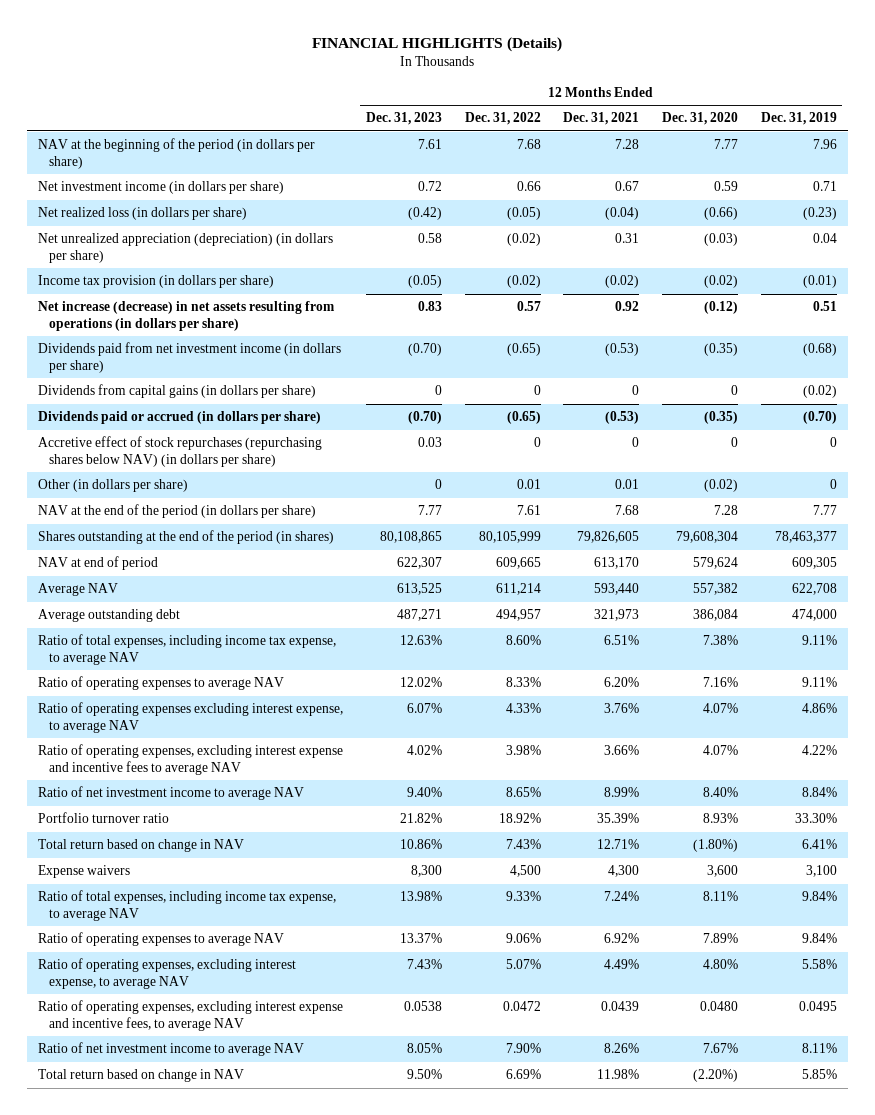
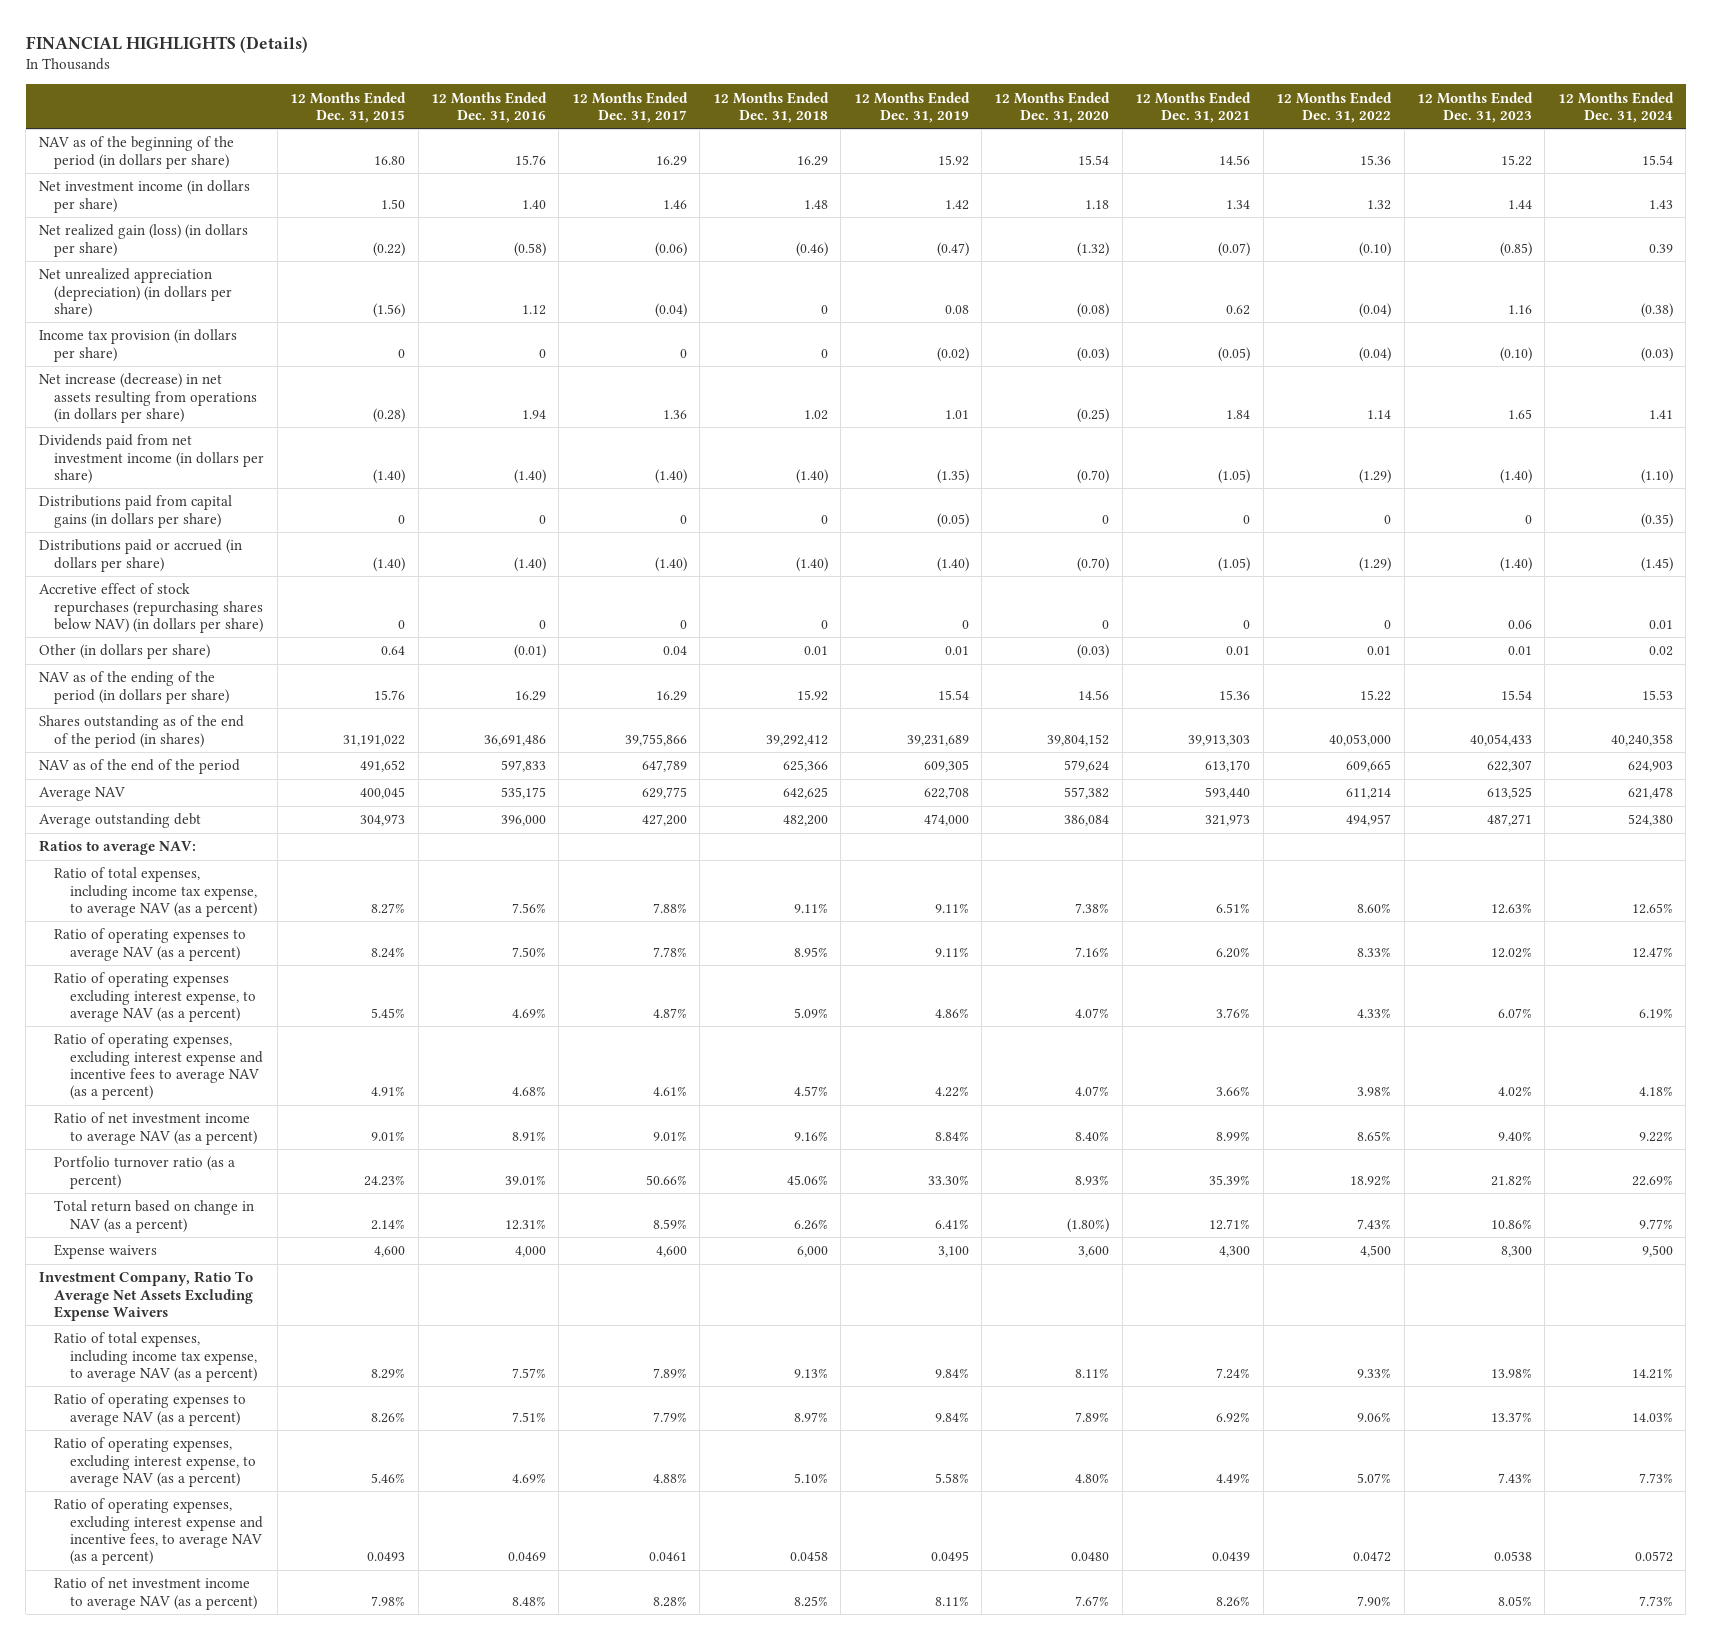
none -> [290,91,407,123] 12 Months Ended Dec. 31, 2015
none -> [431,91,548,123] 12 Months Ended Dec. 31, 2016
none -> [571,91,688,123] 12 Months Ended Dec. 31, 2017
none -> [712,91,829,123] 12 Months Ended Dec. 31, 2018
none -> [1557,91,1674,123] 12 Months Ended Dec. 31, 2024
[38,138,316,169] NAV at the beginning of the period (in dollars per share) -> [38,136,234,169] NAV as of the beginning of the period (in dollars per share)
[417,139,442,150] 7.61 -> [1500,154,1532,166] 15.22
[516,139,541,150] 7.68 -> [1360,154,1392,165] 15.36
[615,139,640,150] 7.28 -> [1219,154,1251,165] 14.56
[713,139,738,150] 7.77 -> [1078,154,1110,165] 15.54
[812,139,837,150] 7.96 -> [937,154,969,166] 15.92
[417,181,442,192] 0.72 -> [1507,199,1532,209] 1.44
[516,181,541,192] 0.66 -> [1367,199,1392,210] 1.32
[615,181,640,192] 0.67 -> [1226,199,1251,209] 1.34
[713,181,738,192] 0.59 -> [1085,199,1110,209] 1.18
[812,181,837,192] 0.71 -> [944,199,969,210] 1.42
[38,207,248,221] Net realized loss (in dollars per share) -> [38,224,248,257] Net realized gain (loss) (in dollars per share)
[407,207,442,221] (0.42) -> [1499,241,1532,257] (0.85)
[506,207,541,221] (0.05) -> [1359,241,1392,257] (0.10)
[605,207,640,221] (0.04) -> [1218,241,1251,257] (0.07)
[703,207,738,221] (0.66) -> [1077,241,1110,257] (1.32)
[802,207,837,221] (0.23) -> [936,241,969,257] (0.47)
[417,233,442,244] 0.58 -> [1507,304,1532,314] 1.16
[506,233,541,247] (0.02) -> [1359,302,1392,318] (0.04)
[615,233,640,244] 0.31 -> [1226,304,1251,315] 0.62
[703,233,738,247] (0.03) -> [1077,302,1110,318] (0.08)
[812,233,837,244] 0.04 -> [944,304,969,314] 0.08
[407,275,442,289] (0.05) -> [1499,346,1532,362] (0.10)
[506,275,541,289] (0.02) -> [1359,346,1392,362] (0.04)
[605,275,640,289] (0.02) -> [1218,346,1251,362] (0.05)
[703,275,738,289] (0.02) -> [1077,346,1110,362] (0.03)
[802,275,837,289] (0.01) -> [936,346,969,362] (0.02)
[417,301,442,312] 0.83 -> [1507,408,1532,419] 1.65
[516,301,541,312] 0.57 -> [1367,409,1392,419] 1.14
[615,301,640,312] 0.92 -> [1226,409,1251,419] 1.84
[703,301,738,315] (0.12) -> [1077,407,1110,423] (0.25)
[812,301,837,312] 0.51 -> [944,409,969,419] 1.01
[407,343,442,357] (0.70) -> [1499,468,1532,484] (1.40)
[506,343,541,357] (0.65) -> [1359,468,1392,484] (1.29)
[605,343,640,357] (0.53) -> [1218,468,1251,484] (1.05)
[703,343,738,357] (0.35) -> [1077,468,1110,484] (0.70)
[802,343,837,357] (0.68) -> [936,468,969,484] (1.35)
[38,384,317,399] Dividends from capital gains (in dollars per share) -> [38,495,232,528] Distributions paid from capital gains (in dollars per share)
[802,385,837,399] (0.02) -> [936,512,969,528] (0.05)
[38,411,322,425] Dividends paid or accrued (in dollars per share) -> [38,539,242,572] Distributions paid or accrued (in dollars per share)
[407,411,442,425] (0.70) -> [1499,556,1532,572] (1.40)
[506,411,541,425] (0.65) -> [1359,556,1392,572] (1.29)
[605,411,640,425] (0.53) -> [1218,556,1251,572] (1.05)
[703,411,738,425] (0.35) -> [1077,556,1110,572] (0.70)
[802,411,837,425] (0.70) -> [936,556,969,572] (1.40)
[417,437,442,448] 0.03 -> [1507,619,1532,629] 0.06
[434,479,442,490] 0 -> [1507,646,1532,656] 0.01
[703,479,738,493] (0.02) -> [1077,644,1110,660] (0.03)
[829,479,837,490] 0 -> [944,646,969,656] 0.01
[38,504,317,519] NAV at the end of the period (in dollars per share) -> [38,671,230,704] NAV as of the ending of the period (in dollars per share)
[417,505,442,516] 7.77 -> [1500,689,1532,700] 15.54
[516,505,541,516] 7.61 -> [1360,689,1392,701] 15.22
[615,505,640,516] 7.68 -> [1219,689,1251,700] 15.36
[713,505,738,516] 7.28 -> [1078,689,1110,700] 14.56
[812,505,837,516] 7.77 -> [937,689,969,700] 15.54
[38,530,335,545] Shares outstanding at the end of the period (in shares) -> [38,715,244,748] Shares outstanding as of the end of the period (in shares)
[379,531,442,544] 80,108,865 -> [1469,733,1532,746] 40,054,433
[478,531,541,544] 80,105,999 -> [1329,733,1392,746] 40,053,000
[577,531,640,544] 79,826,605 -> [1188,734,1251,746] 39,913,303
[675,531,738,544] 79,608,304 -> [1047,733,1110,746] 39,804,152
[774,531,837,544] 78,463,377 -> [906,734,969,746] 39,231,689
[38,556,159,571] NAV at end of period -> [38,759,240,775] NAV as of the end of the period
none -> [38,840,196,856] Ratios to average NAV:
[38,634,337,665] Ratio of total expenses, including income tax expense, to average NAV -> [54,867,257,917] Ratio of total expenses, including income tax expense, to average NAV (as a percent)
[38,676,285,691] Ratio of operating expenses to average NAV -> [54,928,247,961] Ratio of operating expenses to average NAV (as a percent)
[38,702,344,733] Ratio of operating expenses excluding interest expense, to average NAV -> [54,972,256,1022] Ratio of operating expenses excluding interest expense, to average NAV (as a percent)
[38,744,344,775] Ratio of operating expenses, excluding interest expense and incentive fees to average NAV -> [54,1033,263,1101] Ratio of operating expenses, excluding interest expense and incentive fees to average NAV (as a percent)
[38,786,305,801] Ratio of net investment income to average NAV -> [54,1112,257,1145] Ratio of net investment income to average NAV (as a percent)
[38,812,170,824] Portfolio turnover ratio -> [54,1156,236,1189] Portfolio turnover ratio (as a percent)
[38,839,245,853] Total return based on change in NAV -> [54,1200,255,1233] Total return based on change in NAV (as a percent)
[38,1069,245,1083] Total return based on change in NAV -> none
none -> [38,1271,254,1321] Investment Company, Ratio To Average Net Assets Excluding Expense Waivers
[38,890,337,921] Ratio of total expenses, including income tax expense, to average NAV -> [54,1332,257,1382] Ratio of total expenses, including income tax expense, to average NAV (as a percent)
[38,932,285,947] Ratio of operating expenses to average NAV -> [54,1393,247,1426] Ratio of operating expenses to average NAV (as a percent)
[38,958,297,989] Ratio of operating expenses, excluding interest expense, to average NAV -> [54,1437,256,1487] Ratio of operating expenses, excluding interest expense, to average NAV (as a percent)
[38,1000,344,1031] Ratio of operating expenses, excluding interest expense and incentive fees, to average NAV -> [54,1498,263,1566] Ratio of operating expenses, excluding interest expense and incentive fees, to average NAV (as a percent)
[38,1042,305,1057] Ratio of net investment income to average NAV -> [54,1577,257,1610] Ratio of net investment income to average NAV (as a percent)

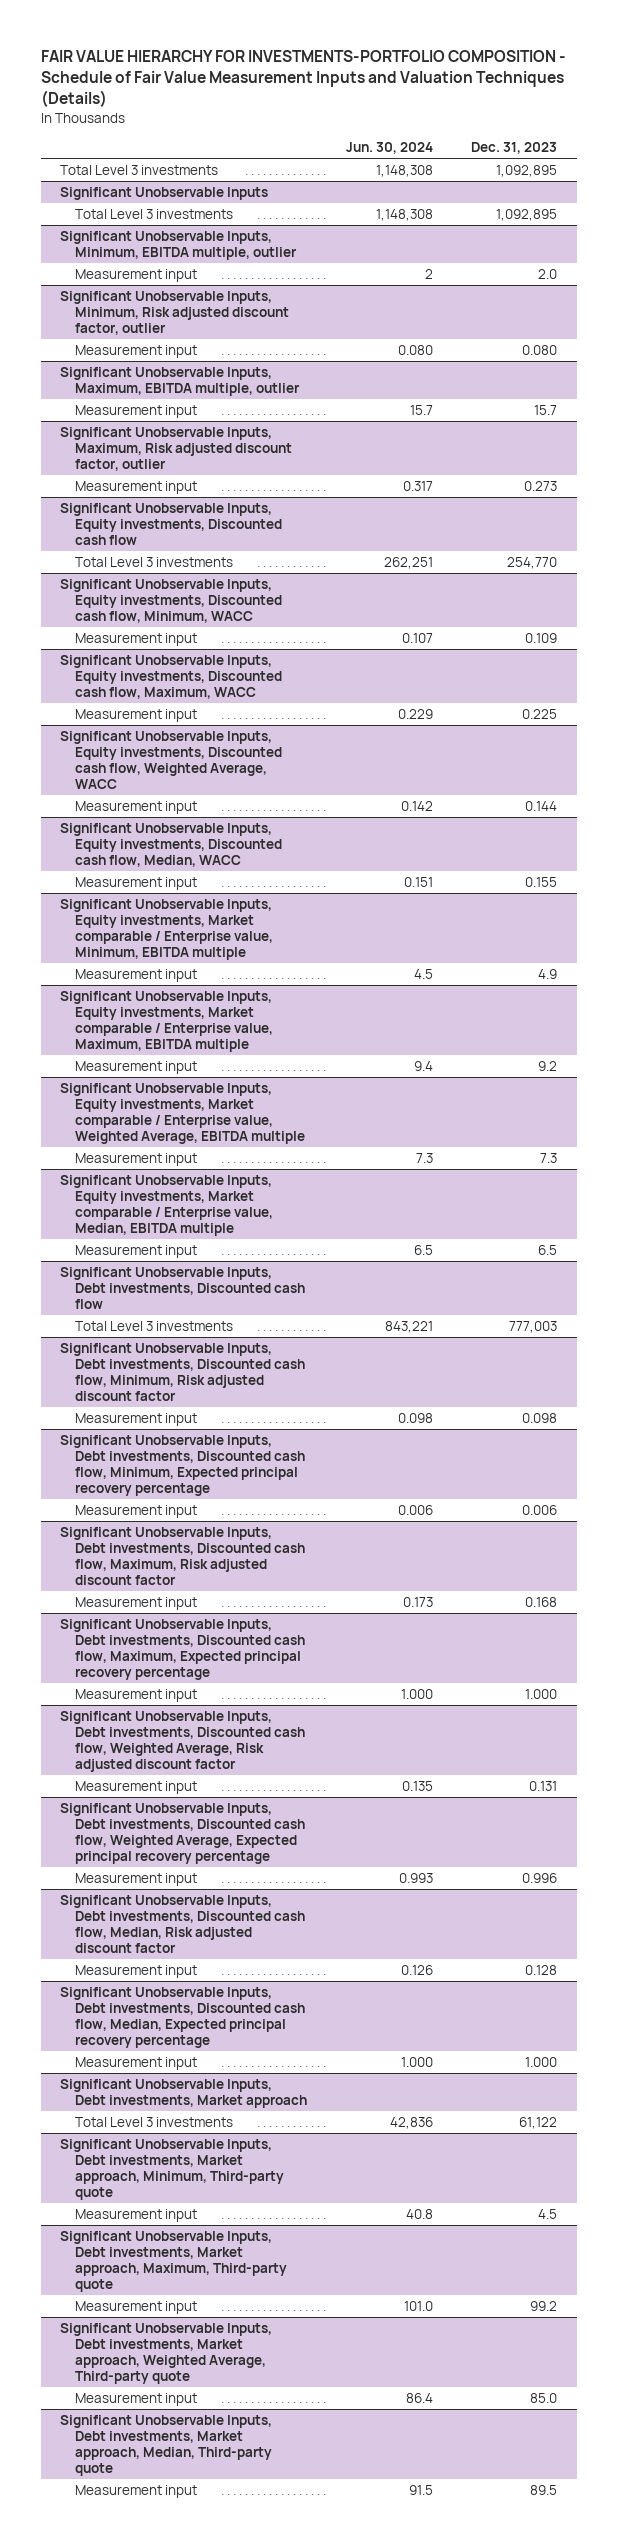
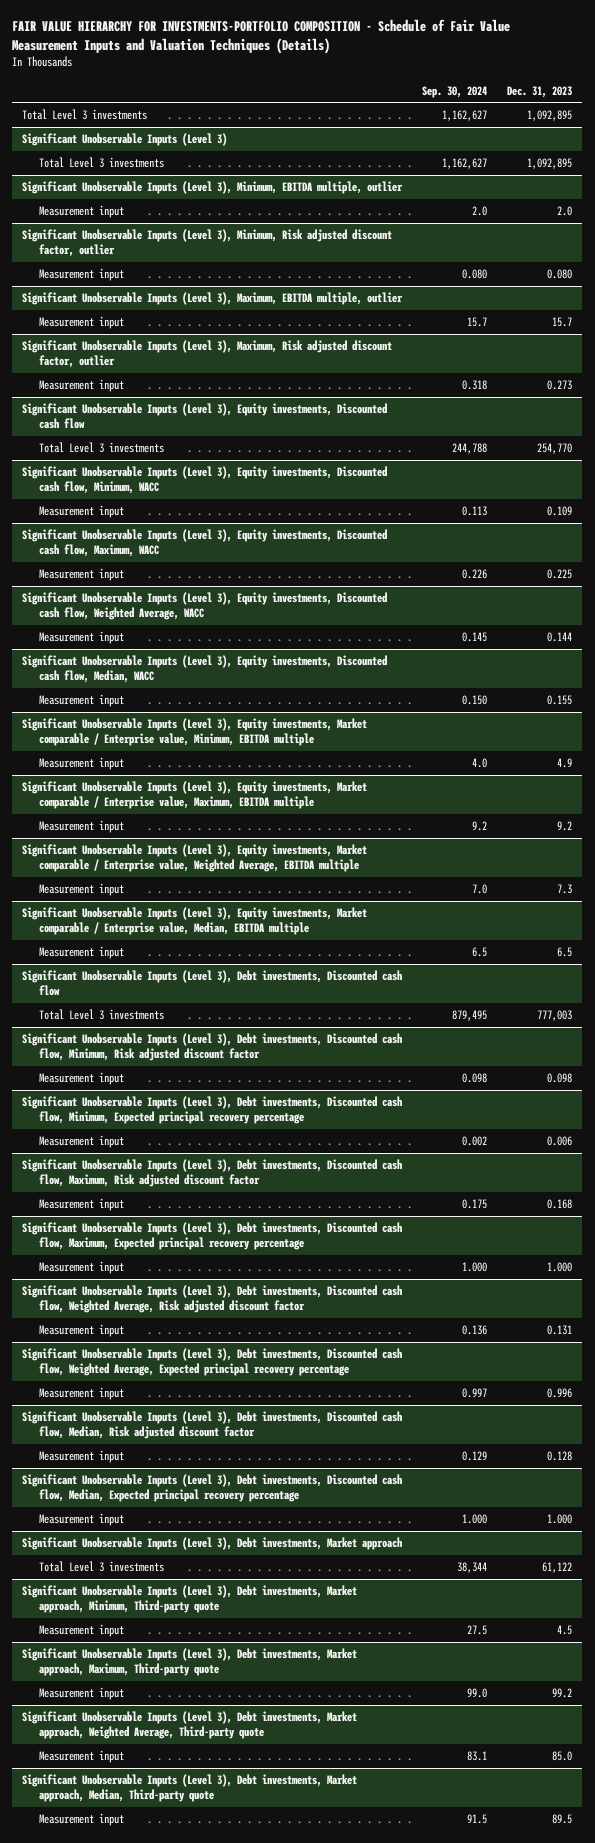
[345,142,433,155] Jun. 30, 2024 -> none
none -> [422,85,488,98] Sep. 30, 2024
[60,186,269,200] Significant Unobservable Inputs -> [22,133,228,147] Significant Unobservable Inputs (Level 3)
[60,230,298,261] Significant Unobservable Inputs, Minimum, EBITDA multiple, outlier -> [22,181,404,195] Significant Unobservable Inputs (Level 3), Minimum, EBITDA multiple, outlier
[60,290,290,336] Significant Unobservable Inputs, Minimum, Risk adjusted discount factor, outlier -> [22,229,393,258] Significant Unobservable Inputs (Level 3), Minimum, Risk adjusted discount factor, outlier
[60,366,301,397] Significant Unobservable Inputs, Maximum, EBITDA multiple, outlier -> [22,292,404,306] Significant Unobservable Inputs (Level 3), Maximum, EBITDA multiple, outlier
[60,426,293,472] Significant Unobservable Inputs, Maximum, Risk adjusted discount factor, outlier -> [22,340,393,369] Significant Unobservable Inputs (Level 3), Maximum, Risk adjusted discount factor, outlier
[60,502,283,546] Significant Unobservable Inputs, Equity investments, Discounted cash flow -> [22,403,388,430] Significant Unobservable Inputs (Level 3), Equity investments, Discounted cash flow
[60,578,283,624] Significant Unobservable Inputs, Equity investments, Discounted cash flow, Minimum, WACC -> [22,466,388,495] Significant Unobservable Inputs (Level 3), Equity investments, Discounted cash flow, Minimum, WACC
[60,654,283,700] Significant Unobservable Inputs, Equity investments, Discounted cash flow, Maximum, WACC -> [22,529,388,558] Significant Unobservable Inputs (Level 3), Equity investments, Discounted cash flow, Maximum, WACC
[60,730,283,790] Significant Unobservable Inputs, Equity investments, Discounted cash flow, Weighted Average, WACC -> [22,592,388,621] Significant Unobservable Inputs (Level 3), Equity investments, Discounted cash flow, Weighted Average, WACC
[60,822,283,868] Significant Unobservable Inputs, Equity investments, Discounted cash flow, Median, WACC -> [22,655,388,684] Significant Unobservable Inputs (Level 3), Equity investments, Discounted cash flow, Median, WACC
[60,898,274,961] Significant Unobservable Inputs, Equity investments, Market comparable / Enterprise value, Minimum, EBITDA multiple -> [22,718,368,747] Significant Unobservable Inputs (Level 3), Equity investments, Market comparable / Enterprise value, Minimum, EBITDA multiple
[60,990,274,1053] Significant Unobservable Inputs, Equity investments, Market comparable / Enterprise value, Maximum, EBITDA multiple -> [22,781,368,810] Significant Unobservable Inputs (Level 3), Equity investments, Market comparable / Enterprise value, Maximum, EBITDA multiple
[60,1082,306,1145] Significant Unobservable Inputs, Equity investments, Market comparable / Enterprise value, Weighted Average, EBITDA multiple -> [22,844,368,873] Significant Unobservable Inputs (Level 3), Equity investments, Market comparable / Enterprise value, Weighted Average, EBITDA multiple
[60,1174,274,1237] Significant Unobservable Inputs, Equity investments, Market comparable / Enterprise value, Median, EBITDA multiple -> [22,907,368,936] Significant Unobservable Inputs (Level 3), Equity investments, Market comparable / Enterprise value, Median, EBITDA multiple
[60,1266,306,1310] Significant Unobservable Inputs, Debt investments, Discounted cash flow -> [22,970,403,997] Significant Unobservable Inputs (Level 3), Debt investments, Discounted cash flow
[60,1342,306,1402] Significant Unobservable Inputs, Debt investments, Discounted cash flow, Minimum, Risk adjusted discount factor -> [22,1033,403,1062] Significant Unobservable Inputs (Level 3), Debt investments, Discounted cash flow, Minimum, Risk adjusted discount factor
[60,1434,306,1497] Significant Unobservable Inputs, Debt investments, Discounted cash flow, Minimum, Expected principal recovery percentage -> [22,1096,403,1125] Significant Unobservable Inputs (Level 3), Debt investments, Discounted cash flow, Minimum, Expected principal recovery percentage
[60,1526,306,1586] Significant Unobservable Inputs, Debt investments, Discounted cash flow, Maximum, Risk adjusted discount factor -> [22,1159,403,1188] Significant Unobservable Inputs (Level 3), Debt investments, Discounted cash flow, Maximum, Risk adjusted discount factor
[60,1618,306,1681] Significant Unobservable Inputs, Debt investments, Discounted cash flow, Maximum, Expected principal recovery percentage -> [22,1222,403,1251] Significant Unobservable Inputs (Level 3), Debt investments, Discounted cash flow, Maximum, Expected principal recovery percentage
[60,1710,306,1773] Significant Unobservable Inputs, Debt investments, Discounted cash flow, Weighted Average, Risk adjusted discount factor -> [22,1285,403,1314] Significant Unobservable Inputs (Level 3), Debt investments, Discounted cash flow, Weighted Average, Risk adjusted discount factor
[60,1802,306,1865] Significant Unobservable Inputs, Debt investments, Discounted cash flow, Weighted Average, Expected principal recovery percentage -> [22,1348,403,1377] Significant Unobservable Inputs (Level 3), Debt investments, Discounted cash flow, Weighted Average, Expected principal recovery percentage
[60,1894,306,1954] Significant Unobservable Inputs, Debt investments, Discounted cash flow, Median, Risk adjusted discount factor -> [22,1411,403,1440] Significant Unobservable Inputs (Level 3), Debt investments, Discounted cash flow, Median, Risk adjusted discount factor
[60,1986,306,2049] Significant Unobservable Inputs, Debt investments, Discounted cash flow, Median, Expected principal recovery percentage -> [22,1474,403,1503] Significant Unobservable Inputs (Level 3), Debt investments, Discounted cash flow, Median, Expected principal recovery percentage
[60,2078,308,2109] Significant Unobservable Inputs, Debt investments, Market approach -> [22,1537,403,1551] Significant Unobservable Inputs (Level 3), Debt investments, Market approach
[60,2138,285,2201] Significant Unobservable Inputs, Debt investments, Market approach, Minimum, Third-party quote -> [22,1585,358,1614] Significant Unobservable Inputs (Level 3), Debt investments, Market approach, Minimum, Third-party quote
[60,2230,288,2293] Significant Unobservable Inputs, Debt investments, Market approach, Maximum, Third-party quote -> [22,1648,358,1677] Significant Unobservable Inputs (Level 3), Debt investments, Market approach, Maximum, Third-party quote
[60,2322,273,2385] Significant Unobservable Inputs, Debt investments, Market approach, Weighted Average, Third-party quote -> [22,1711,358,1740] Significant Unobservable Inputs (Level 3), Debt investments, Market approach, Weighted Average, Third-party quote
[60,2414,273,2477] Significant Unobservable Inputs, Debt investments, Market approach, Median, Third-party quote -> [22,1774,358,1803] Significant Unobservable Inputs (Level 3), Debt investments, Market approach, Median, Third-party quote

